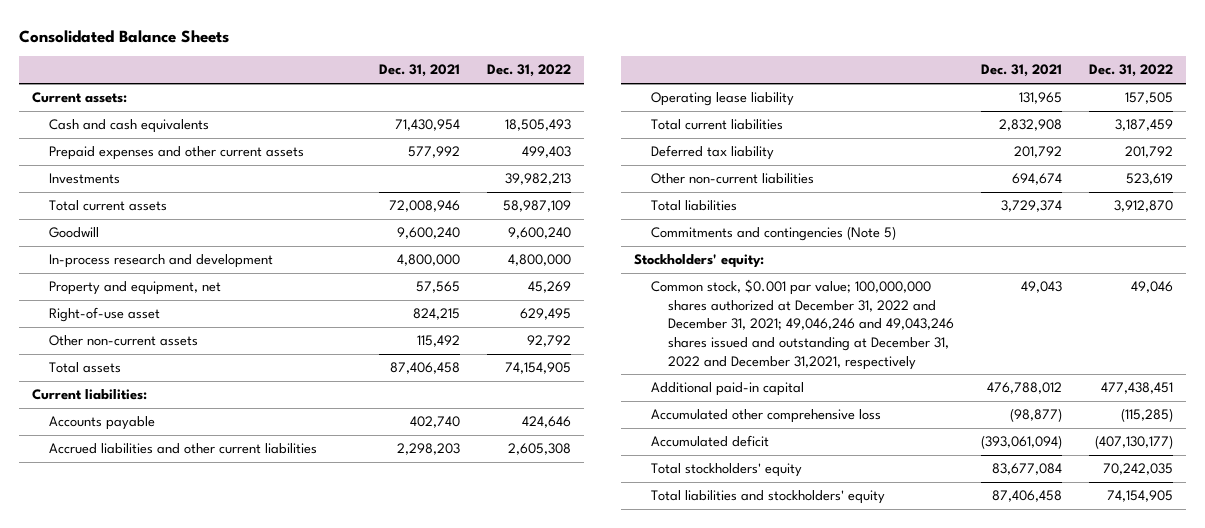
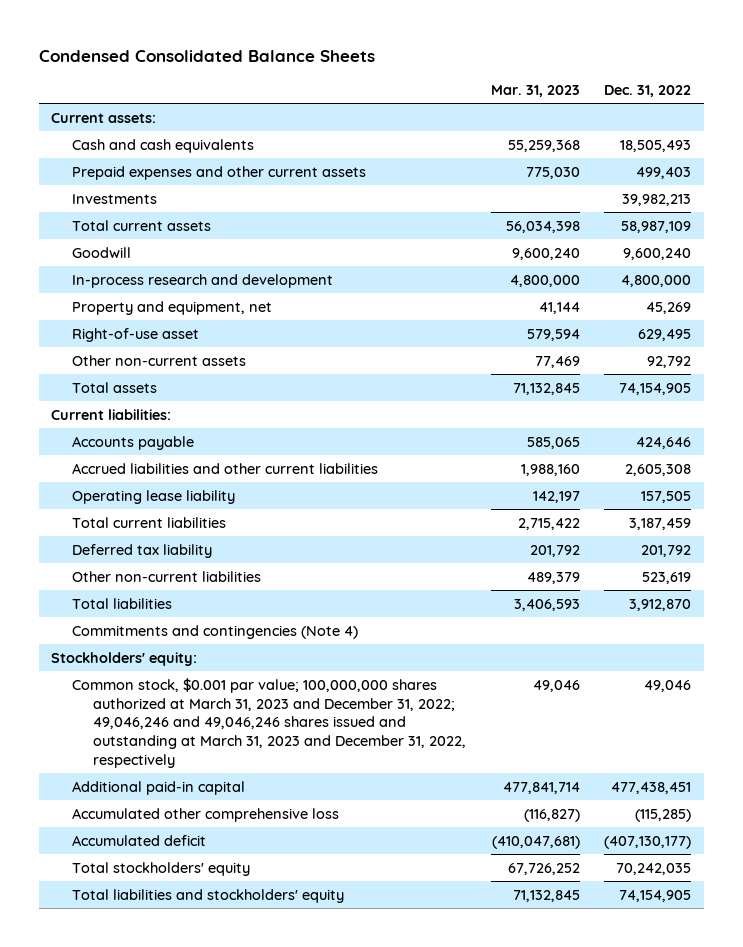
[19,29,230,43] Consolidated Balance Sheets -> [38,49,375,62] Condensed Consolidated Balance Sheets
[379,64,461,78] Dec. 31, 2021 -> none
none -> [490,85,580,98] Mar. 31, 2023
[651,226,897,242] Commitments and contingencies (Note 5) -> [72,624,359,639] Commitments and contingencies (Note 4)
[651,279,955,370] Common stock, $0.001 par value; 100,000,000 shares authorized at December 31, 2022 and December 31, 2021; 49,046,246 and 49,043,246 shares issued and outstanding at December 31, 2022 and December 31,2021, respectively -> [72,677,466,769] Common stock, $0.001 par value; 100,000,000 shares authorized at March 31, 2023 and December 31, 2022; 49,046,246 and 49,046,246 shares issued and outstanding at March 31, 2023 and December 31, 2022, respectively

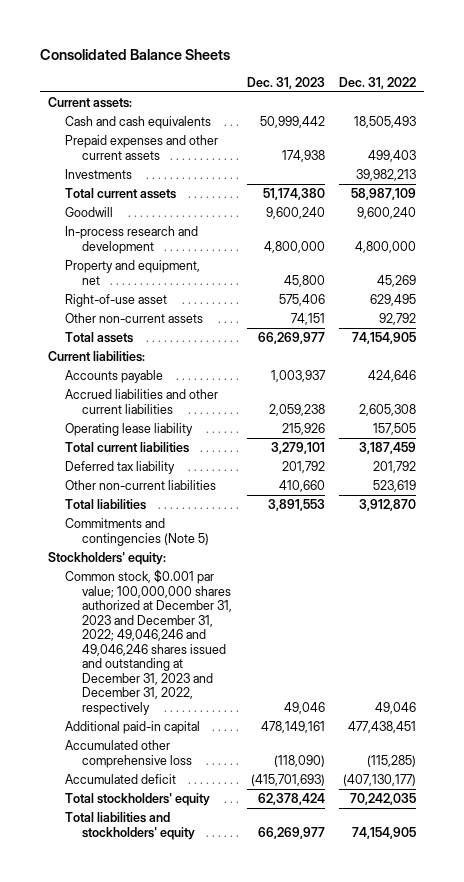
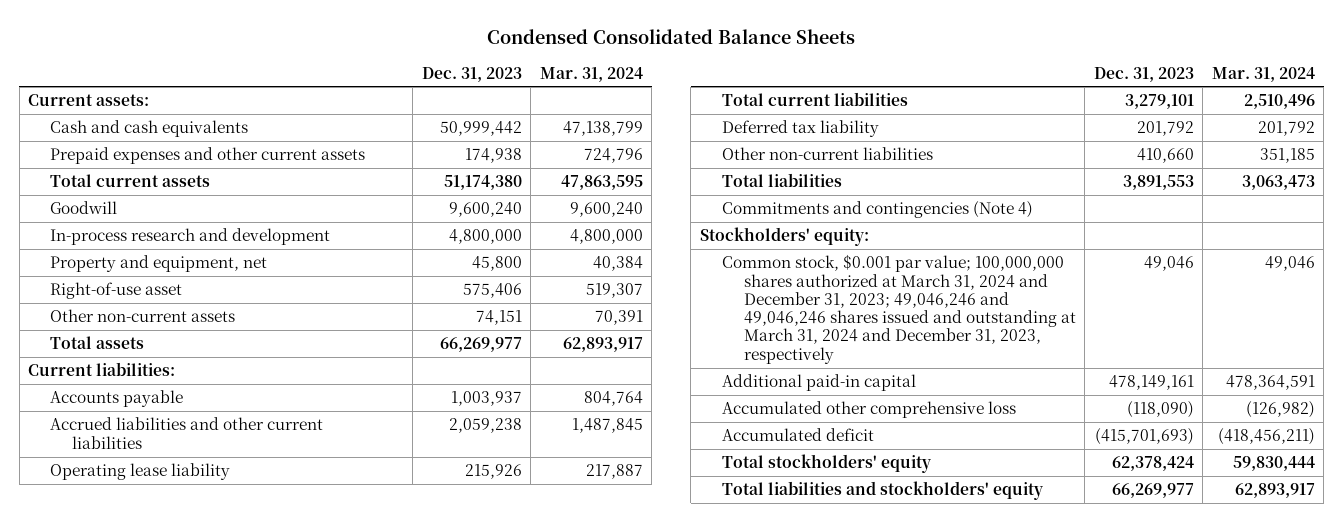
[40,48,231,60] Consolidated Balance Sheets -> [487,28,856,44] Condensed Consolidated Balance Sheets
[339,76,417,89] Dec. 31, 2022 -> none
none -> [539,66,643,82] Mar. 31, 2024
[64,169,132,180] Investments -> none
[64,518,209,546] Commitments and contingencies (Note 5) -> [721,201,1033,219] Commitments and contingencies (Note 4)
[64,569,232,715] Common stock, $0.001 par value; 100,000,000 shares authorized at December 31, 2023 and December 31, 2022; 49,046,246 and 49,046,246 shares issued and outstanding at December 31, 2023 and December 31, 2022, respectively -> [721,254,1076,364] Common stock, $0.001 par value; 100,000,000 shares authorized at March 31, 2024 and December 31, 2023; 49,046,246 and 49,046,246 shares issued and outstanding at March 31, 2024 and December 31, 2023, respectively

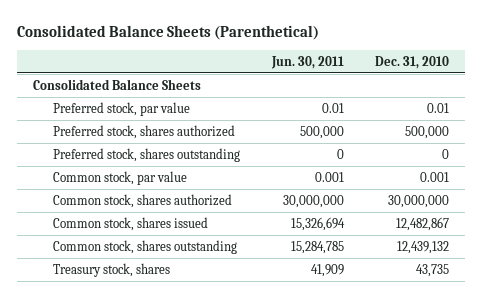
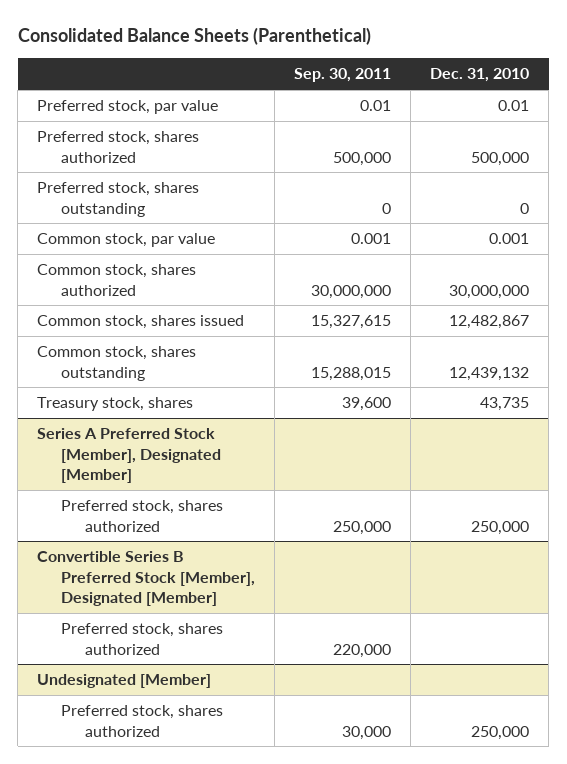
[270,55,344,69] Jun. 30, 2011 -> none
none -> [294,68,392,83] Sep. 30, 2011
[32,78,201,90] Consolidated Balance Sheets -> none
none -> [37,428,222,483] Series A Preferred Stock [Member], Designated [Member]
none -> [61,500,224,532] Preferred stock, shares authorized
none -> [37,551,256,606] Convertible Series B Preferred Stock [Member], Designated [Member]
none -> [61,623,224,655] Preferred stock, shares authorized
none -> [37,674,212,689] Undesignated [Member]
none -> [61,705,224,737] Preferred stock, shares authorized

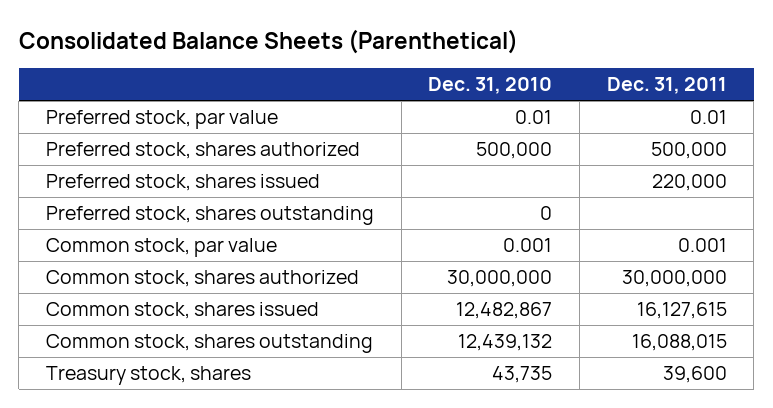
[294,68,392,83] Sep. 30, 2011 -> none
none -> [606,77,727,95] Dec. 31, 2011
none -> [45,174,320,192] Preferred stock, shares issued
[37,428,222,483] Series A Preferred Stock [Member], Designated [Member] -> none
[61,500,224,532] Preferred stock, shares authorized -> none
[37,551,256,606] Convertible Series B Preferred Stock [Member], Designated [Member] -> none
[61,623,224,655] Preferred stock, shares authorized -> none
[37,674,212,689] Undesignated [Member] -> none
[61,705,224,737] Preferred stock, shares authorized -> none

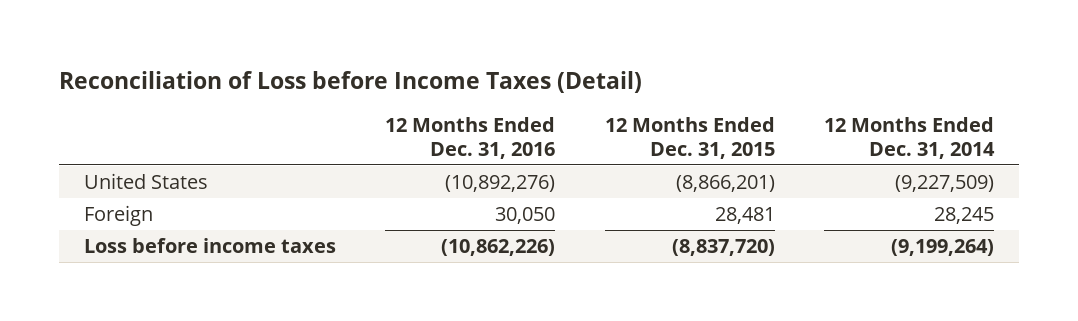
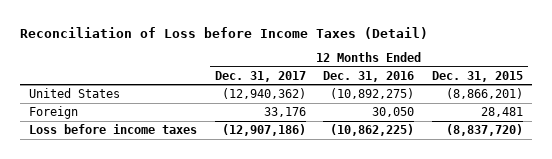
[823,117,995,159] 12 Months Ended Dec. 31, 2014 -> none
none -> [214,70,306,82] Dec. 31, 2017
[445,175,556,193] (10,892,276) -> [330,87,415,99] (10,892,275)
[441,239,556,257] (10,862,226) -> [330,123,415,136] (10,862,225)

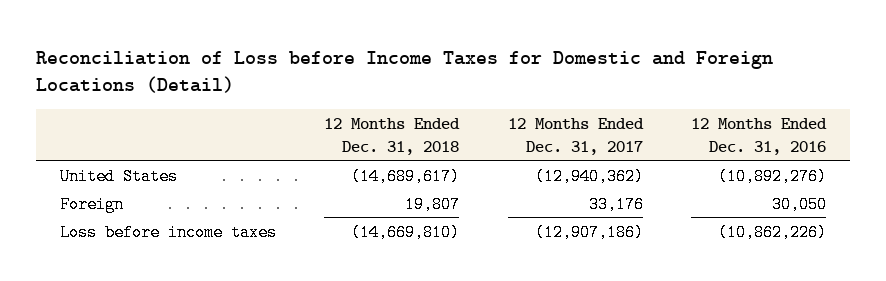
[20,26,429,39] Reconciliation of Loss before Income Taxes (Detail) -> [35,50,773,94] Reconciliation of Loss before Income Taxes for Domestic and Foreign Locations (Detail)
[432,70,524,82] Dec. 31, 2015 -> none
none -> [324,117,461,155] 12 Months Ended Dec. 31, 2018
[330,87,415,99] (10,892,275) -> [718,167,828,185] (10,892,276)
[330,123,415,136] (10,862,225) -> [718,223,828,241] (10,862,226)

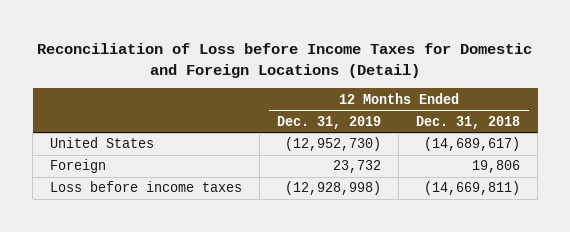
[507,117,644,155] 12 Months Ended Dec. 31, 2017 -> none
[691,117,828,155] 12 Months Ended Dec. 31, 2016 -> none
none -> [277,115,382,129] Dec. 31, 2019
[405,195,461,213] 19,807 -> [472,160,521,174] 19,806
[351,223,461,241] (14,669,810) -> [424,181,521,196] (14,669,811)

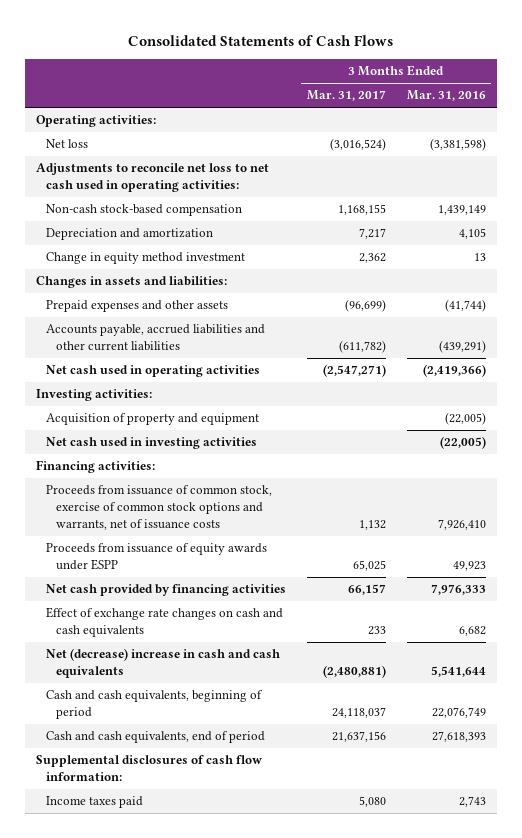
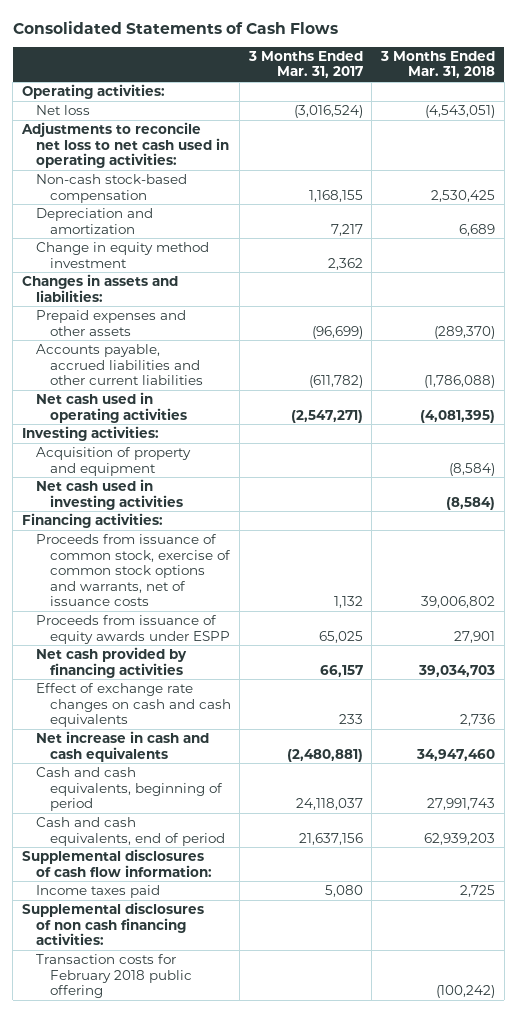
[406,90,486,102] Mar. 31, 2016 -> none
none -> [379,50,495,79] 3 Months Ended Mar. 31, 2018
[45,648,280,679] Net (decrease) increase in cash and cash equivalents -> [35,731,209,762] Net increase in cash and cash equivalents
none -> [22,902,205,946] Supplemental disclosures of non cash financing activities:
none -> [35,954,192,999] Transaction costs for February 2018 public offering

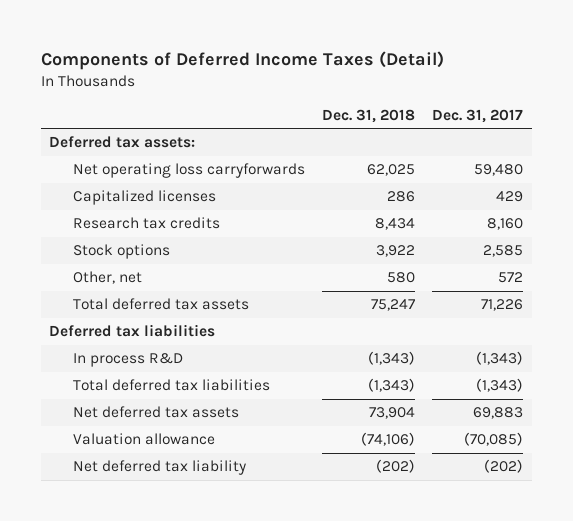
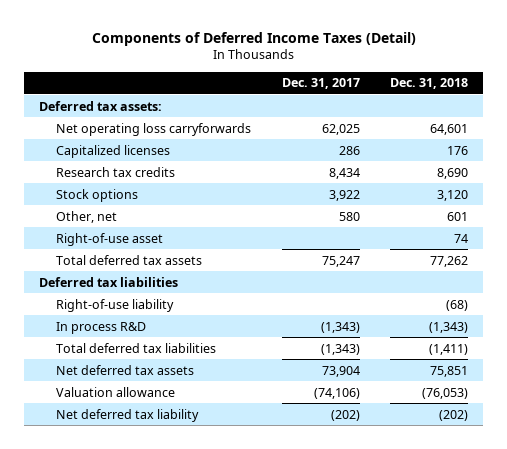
[366,164,415,177] 62,025 -> [430,123,469,135] 64,601
[474,164,524,177] 59,480 -> [321,123,360,135] 62,025
[386,191,415,203] 286 -> [447,145,469,155] 176
[496,191,524,203] 429 -> [338,145,360,155] 286
[374,218,415,231] 8,434 -> [437,167,469,179] 8,690
[487,218,524,231] 8,160 -> [328,167,360,179] 8,434
[375,245,415,258] 3,922 -> [437,189,469,201] 3,120
[483,245,524,258] 2,585 -> [328,189,360,201] 3,922
[386,272,415,284] 580 -> [447,211,469,221] 601
[498,272,524,284] 572 -> [338,211,360,221] 580
none -> [55,232,163,246] Right-of-use asset
[370,299,415,312] 75,247 -> [430,255,469,267] 77,262
[481,299,524,312] 71,226 -> [321,255,360,267] 75,247
none -> [55,298,174,312] Right-of-use liability
[367,378,415,393] (1,343) -> [429,343,469,355] (1,411)
[368,407,415,420] 73,904 -> [430,365,469,377] 75,851
[473,407,524,420] 69,883 -> [321,365,360,377] 73,904
[360,432,415,447] (74,106) -> [422,387,469,399] (76,053)
[464,432,524,447] (70,085) -> [313,387,360,399] (74,106)

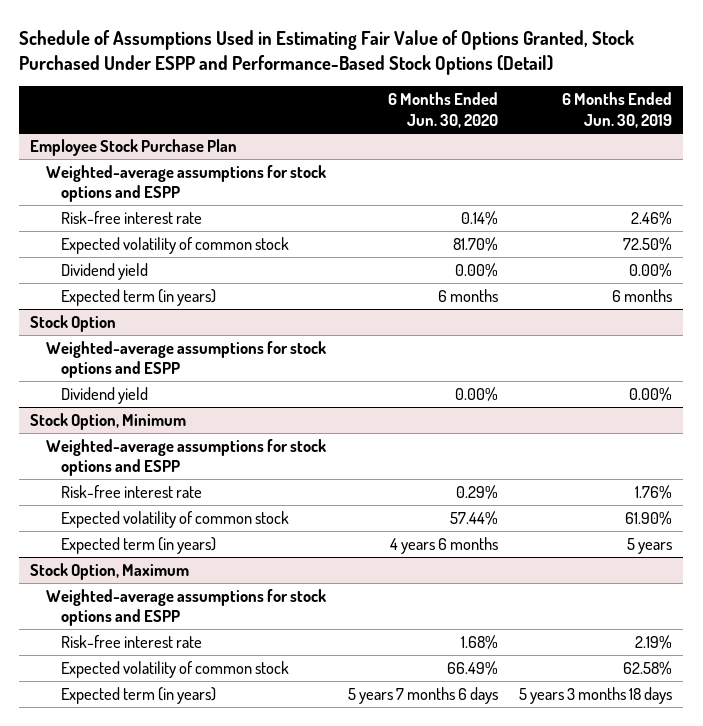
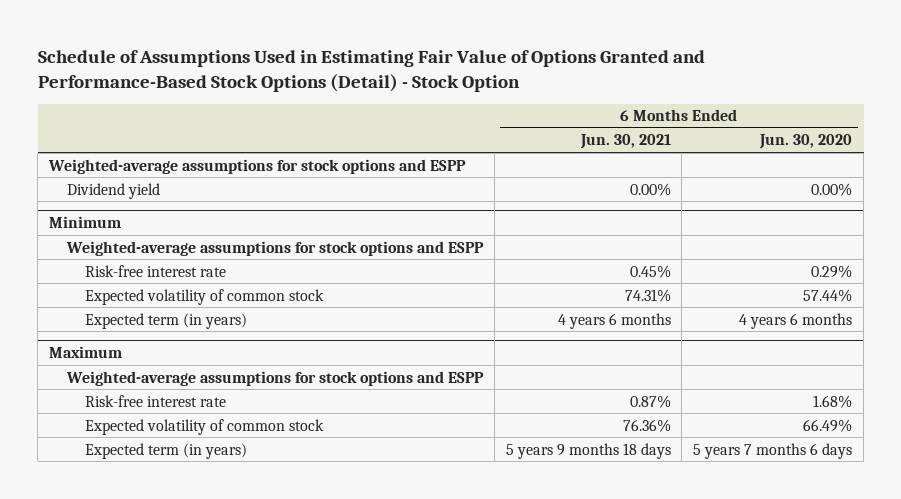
[19,29,635,75] Schedule of Assumptions Used in Estimating Fair Value of Options Granted, Stock Purchased Under ESPP and Performance-Based Stock Options (Detail) -> [37,49,705,92] Schedule of Assumptions Used in Estimating Fair Value of Options Granted and Performance-Based Stock Options (Detail) - Stock Option
[562,91,673,128] 6 Months Ended Jun. 30, 2019 -> none
none -> [579,134,671,150] Jun. 30, 2021
[30,138,238,156] Employee Stock Purchase Plan -> none
[61,210,203,224] Risk-free interest rate -> none
[61,236,290,254] Expected volatility of common stock -> none
[61,288,217,306] Expected term (in years) -> none
[45,340,326,379] Weighted-average assumptions for stock options and ESPP -> none
[61,386,149,404] Dividend yield -> none
[30,412,187,430] Stock Option, Minimum -> none
[30,314,117,332] Stock Option -> [49,216,122,229] Minimum
[30,562,190,580] Stock Option, Maximum -> none
none -> [49,346,123,359] Maximum

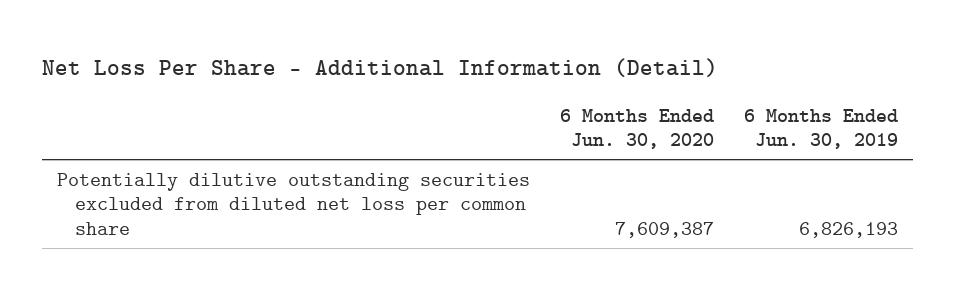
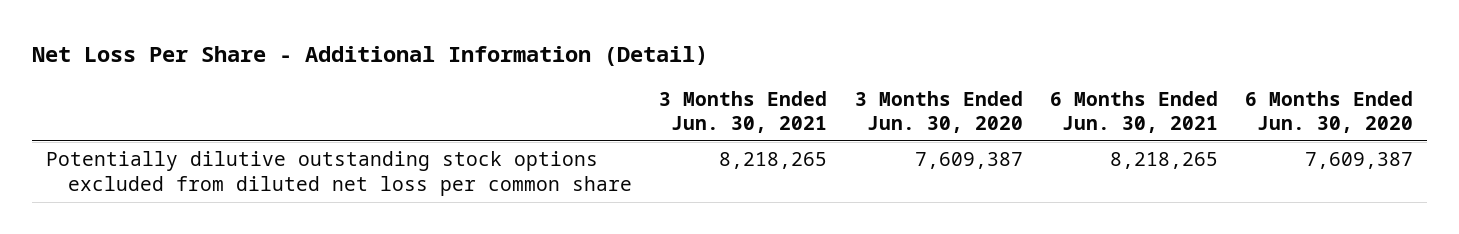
[744,108,899,149] 6 Months Ended Jun. 30, 2019 -> none
none -> [659,90,828,134] 3 Months Ended Jun. 30, 2021
none -> [854,90,1023,134] 3 Months Ended Jun. 30, 2020
none -> [1049,90,1218,134] 6 Months Ended Jun. 30, 2021
[57,173,531,235] Potentially dilutive outstanding securities excluded from diluted net loss per common share -> [45,151,633,196] Potentially dilutive outstanding stock options excluded from diluted net loss per common share

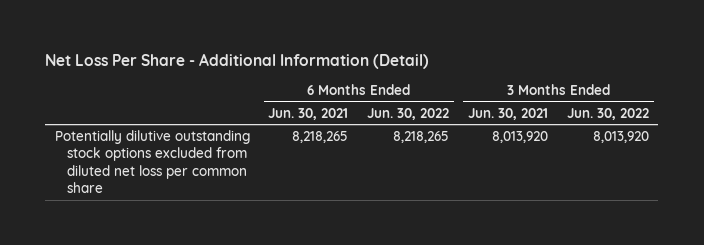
[854,90,1023,134] 3 Months Ended Jun. 30, 2020 -> none
[1245,90,1414,134] 6 Months Ended Jun. 30, 2020 -> none
none -> [367,107,450,120] Jun. 30, 2022
none -> [566,107,649,120] Jun. 30, 2022
[719,152,828,170] 8,218,265 -> [492,131,549,144] 8,013,920

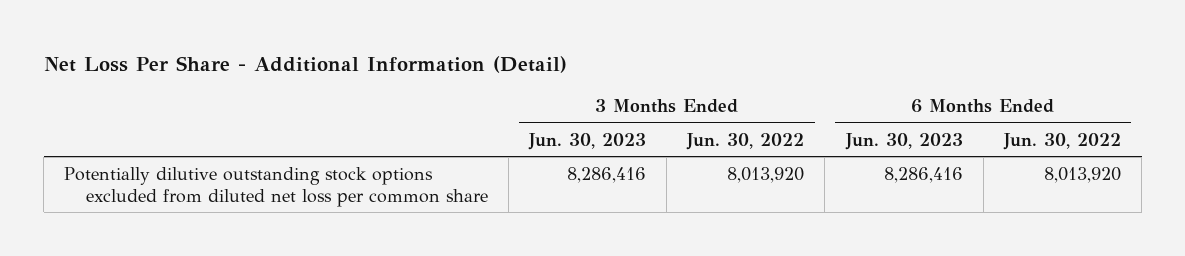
[268,107,349,120] Jun. 30, 2021 -> none
[468,107,549,120] Jun. 30, 2021 -> none
none -> [527,132,646,150] Jun. 30, 2023
none -> [844,132,963,150] Jun. 30, 2023
[393,131,450,144] 8,218,265 -> [1043,166,1121,183] 8,013,920

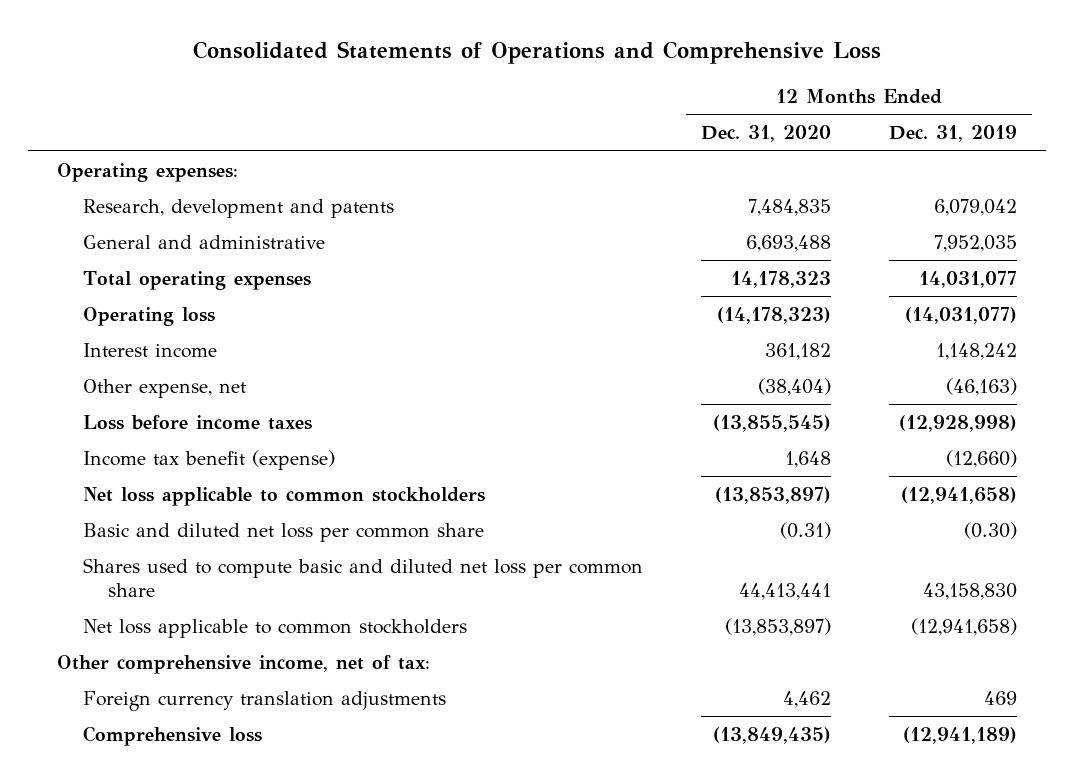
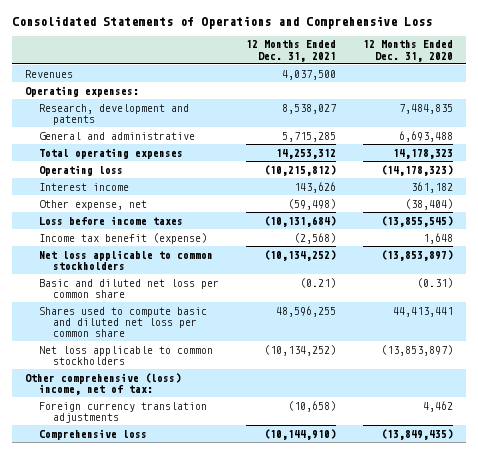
[889,125,1018,143] Dec. 31, 2019 -> none
none -> [246,40,337,62] 12 Months Ended Dec. 31, 2021
none -> [25,69,74,78] Revenues
[56,654,430,674] Other comprehensive income, net of tax: -> [25,372,182,395] Other comprehensive (loss) income, net of tax:

